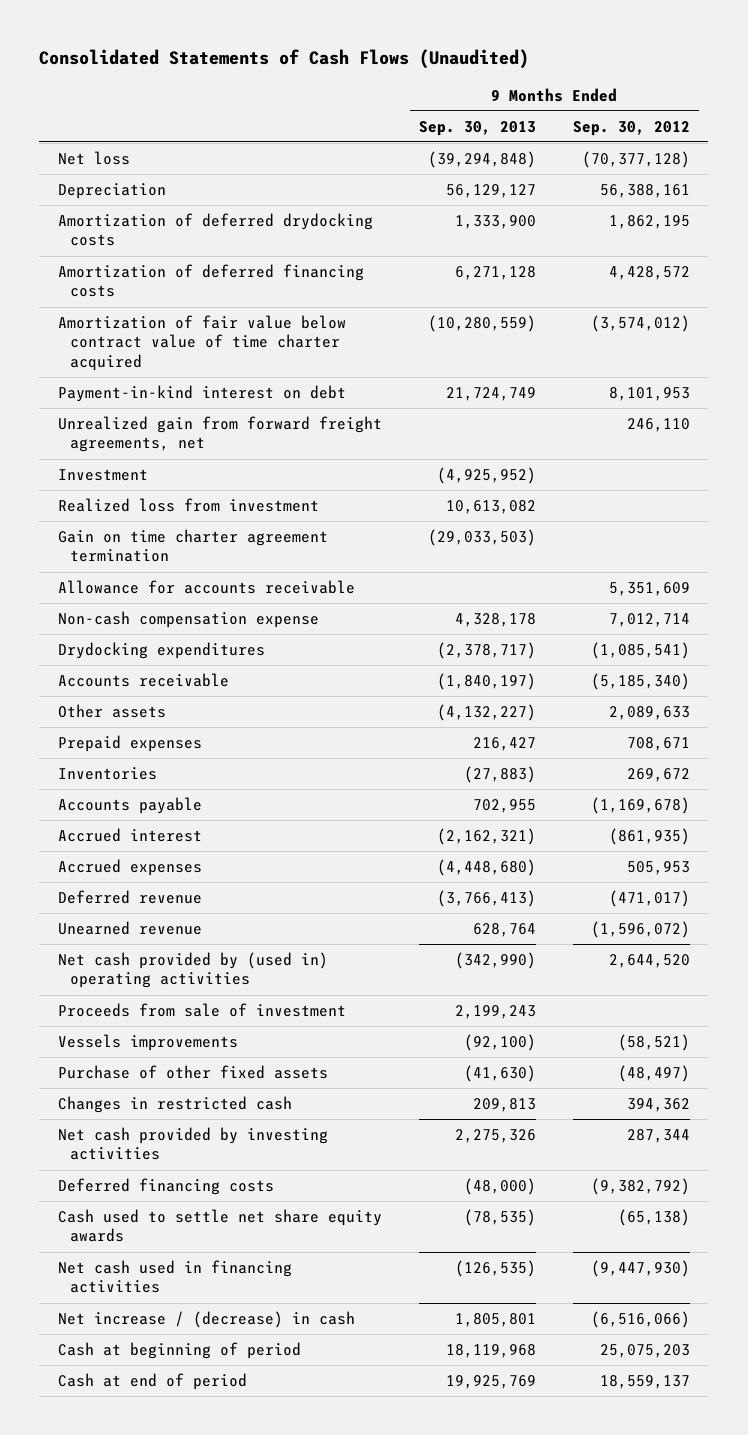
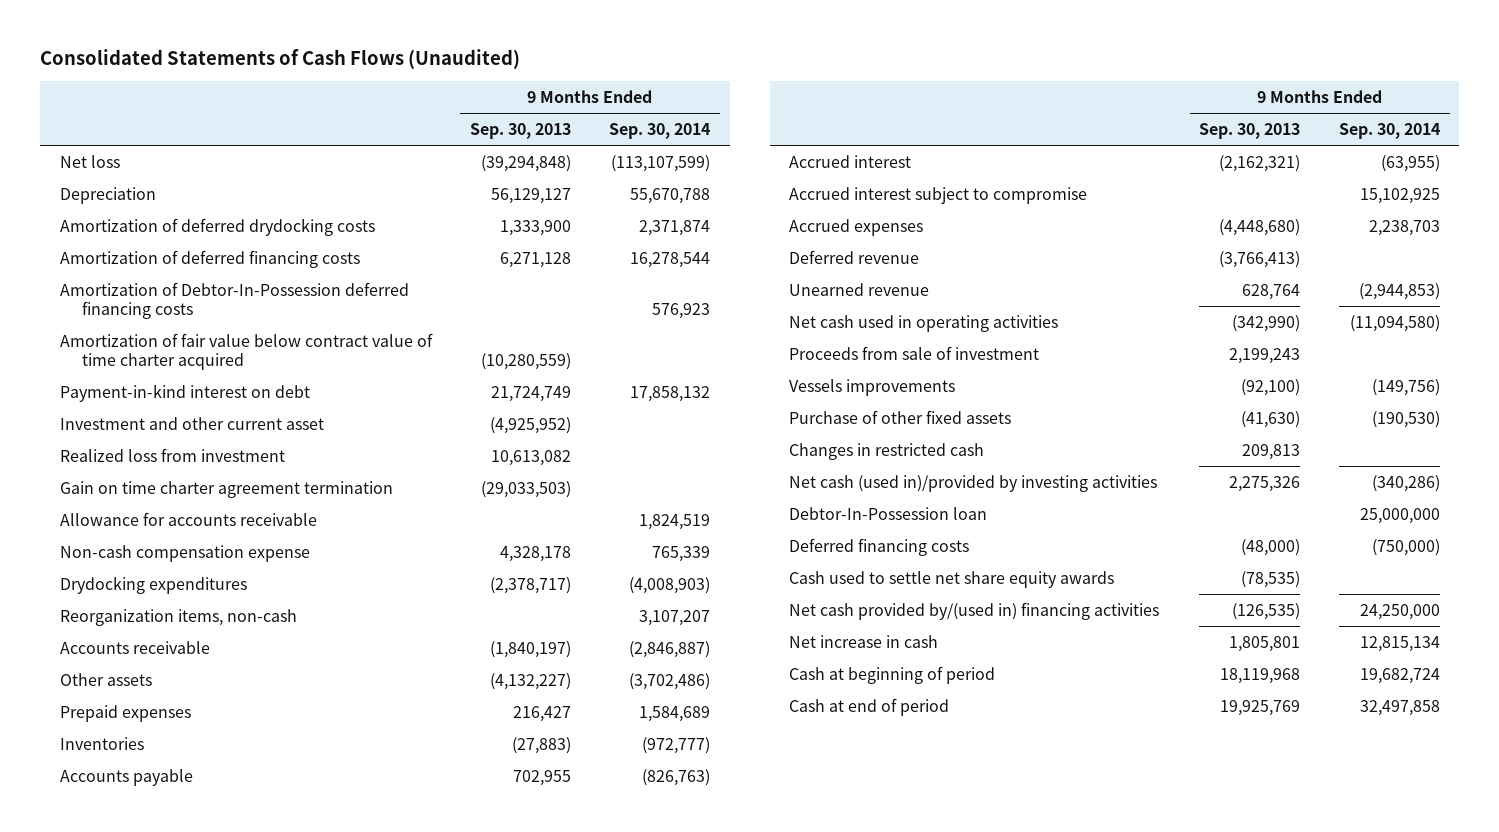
[572,120,690,136] Sep. 30, 2012 -> none
none -> [609,123,711,140] Sep. 30, 2014
none -> [59,281,409,320] Amortization of Debtor-In-Possession deferred financing costs
[57,416,382,453] Unrealized gain from forward freight agreements, net -> none
[57,469,148,482] Investment -> [59,416,324,430] Investment and other current asset
none -> [59,608,297,626] Reorganization items, non-cash
none -> [789,186,1088,204] Accrued interest subject to compromise
[57,952,328,989] Net cash provided by (used in) operating activities -> [789,314,1059,332] Net cash used in operating activities
[57,1127,328,1161] Net cash provided by investing activities -> [789,474,1158,492] Net cash (used in)/provided by investing activities
none -> [789,506,988,520] Debtor-In-Possession loan
[57,1260,292,1294] Net cash used in financing activities -> [789,601,1160,620] Net cash provided by/(used in) financing activities
[57,1311,355,1329] Net increase / (decrease) in cash -> [789,634,939,648] Net increase in cash

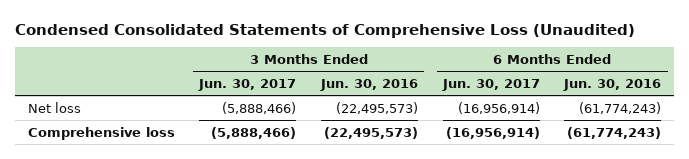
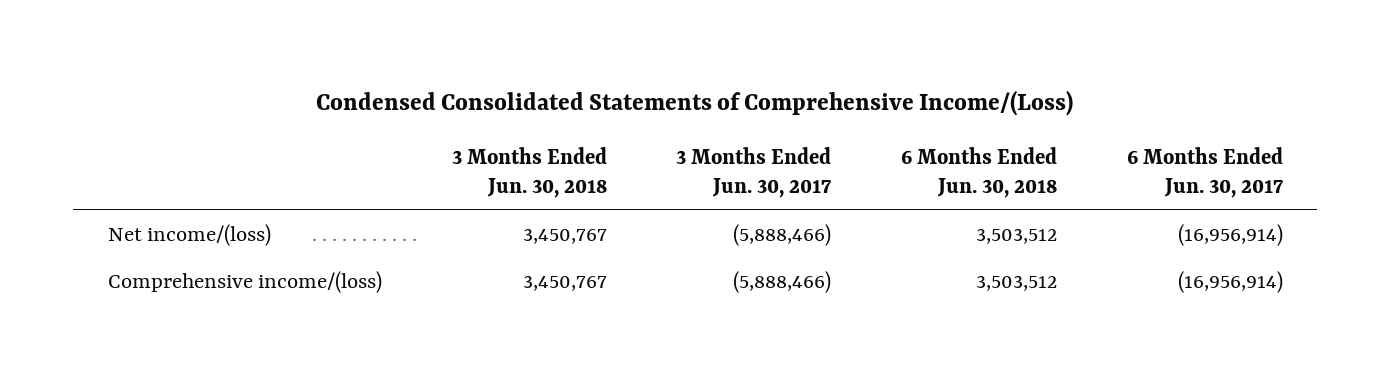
[15,23,636,38] Condensed Consolidated Statements of Comprehensive Loss (Unaudited) -> [316,89,1074,116] Condensed Consolidated Statements of Comprehensive Income/(Loss)
[320,78,419,91] Jun. 30, 2016 -> none
[563,78,662,91] Jun. 30, 2016 -> none
none -> [451,146,607,198] 3 Months Ended Jun. 30, 2018
none -> [901,146,1058,198] 6 Months Ended Jun. 30, 2018
[27,101,81,113] Net loss -> [108,224,272,247] Net income/(loss)
[27,126,175,140] Comprehensive loss -> [108,271,383,294] Comprehensive income/(loss)

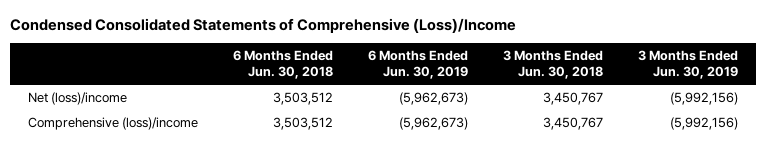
[316,89,1074,116] Condensed Consolidated Statements of Comprehensive Income/(Loss) -> [10,18,517,34] Condensed Consolidated Statements of Comprehensive (Loss)/Income
[676,146,832,198] 3 Months Ended Jun. 30, 2017 -> none
[1126,146,1283,198] 6 Months Ended Jun. 30, 2017 -> none
none -> [368,50,469,80] 6 Months Ended Jun. 30, 2019
none -> [638,50,739,80] 3 Months Ended Jun. 30, 2019
[108,224,272,247] Net income/(loss) -> [27,92,127,106] Net (loss)/income
[108,271,383,294] Comprehensive income/(loss) -> [27,117,198,131] Comprehensive (loss)/income

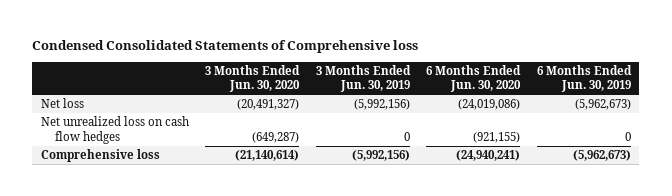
[10,18,517,34] Condensed Consolidated Statements of Comprehensive (Loss)/Income -> [32,40,419,54] Condensed Consolidated Statements of Comprehensive loss
[233,50,334,80] 6 Months Ended Jun. 30, 2018 -> none
[503,50,604,80] 3 Months Ended Jun. 30, 2018 -> none
none -> [205,64,301,93] 3 Months Ended Jun. 30, 2020
none -> [426,64,522,93] 6 Months Ended Jun. 30, 2020
[27,92,127,106] Net (loss)/income -> [40,98,84,109] Net loss
none -> [40,116,189,144] Net unrealized loss on cash flow hedges
[27,117,198,131] Comprehensive (loss)/income -> [40,149,160,163] Comprehensive loss

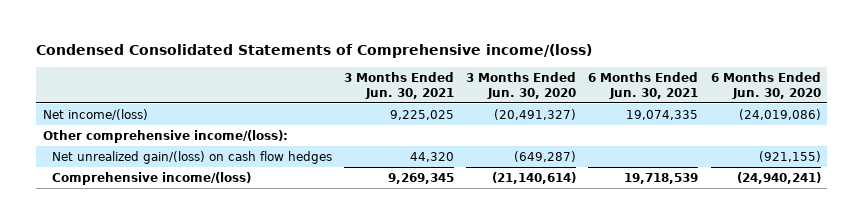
[32,40,419,54] Condensed Consolidated Statements of Comprehensive loss -> [36,44,593,59] Condensed Consolidated Statements of Comprehensive income/(loss)
[315,64,411,93] 3 Months Ended Jun. 30, 2019 -> none
[536,64,632,93] 6 Months Ended Jun. 30, 2019 -> none
none -> [343,72,454,99] 3 Months Ended Jun. 30, 2021
none -> [588,72,699,99] 6 Months Ended Jun. 30, 2021
[40,98,84,109] Net loss -> [42,108,148,120] Net income/(loss)
none -> [42,129,288,143] Other comprehensive income/(loss):
[40,116,189,144] Net unrealized loss on cash flow hedges -> [51,150,332,164] Net unrealized gain/(loss) on cash flow hedges
[40,149,160,163] Comprehensive loss -> [51,171,251,185] Comprehensive income/(loss)

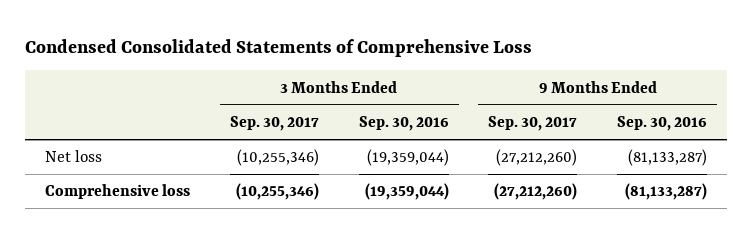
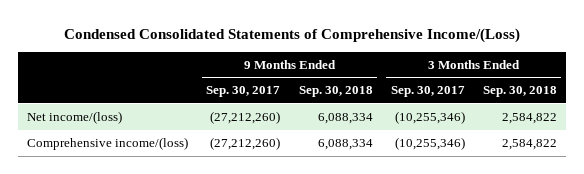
[25,38,533,57] Condensed Consolidated Statements of Comprehensive Loss -> [64,27,521,43] Condensed Consolidated Statements of Comprehensive Income/(Loss)
[358,115,449,131] Sep. 30, 2016 -> none
[617,115,708,131] Sep. 30, 2016 -> none
none -> [298,86,373,98] Sep. 30, 2018
none -> [482,86,557,98] Sep. 30, 2018
[45,150,103,163] Net loss -> [27,111,123,125] Net income/(loss)
[45,184,191,200] Comprehensive loss -> [27,137,189,151] Comprehensive income/(loss)

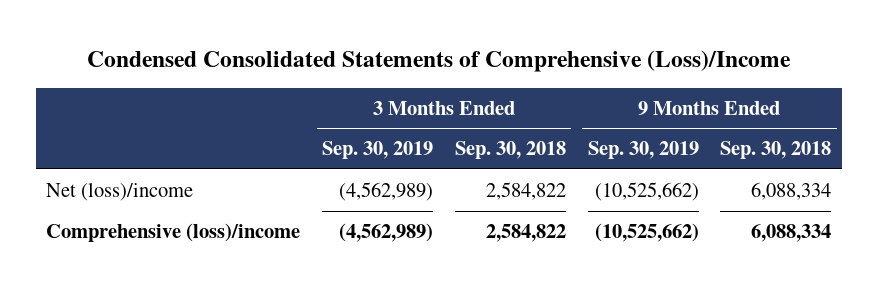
[64,27,521,43] Condensed Consolidated Statements of Comprehensive Income/(Loss) -> [86,50,791,73] Condensed Consolidated Statements of Comprehensive (Loss)/Income
[206,86,281,98] Sep. 30, 2017 -> none
[390,86,465,98] Sep. 30, 2017 -> none
none -> [322,141,434,160] Sep. 30, 2019
none -> [587,141,699,160] Sep. 30, 2019
[27,111,123,125] Net income/(loss) -> [46,182,194,201] Net (loss)/income
[27,137,189,151] Comprehensive income/(loss) -> [46,222,301,242] Comprehensive (loss)/income

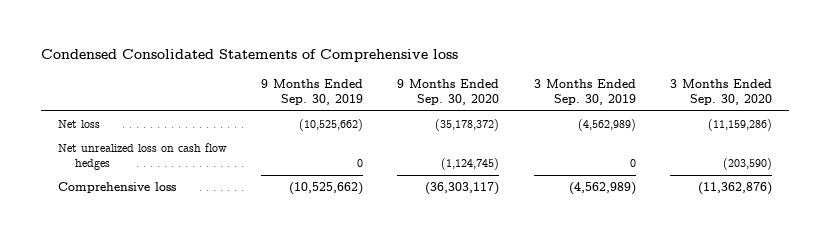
[86,50,791,73] Condensed Consolidated Statements of Comprehensive (Loss)/Income -> [40,49,458,63] Condensed Consolidated Statements of Comprehensive loss
[454,141,566,160] Sep. 30, 2018 -> none
[720,141,832,160] Sep. 30, 2018 -> none
none -> [397,78,500,105] 9 Months Ended Sep. 30, 2020
none -> [669,78,772,105] 3 Months Ended Sep. 30, 2020
[46,182,194,201] Net (loss)/income -> [57,120,100,129] Net loss
none -> [57,143,227,171] Net unrealized loss on cash flow hedges
[46,222,301,242] Comprehensive (loss)/income -> [57,182,176,194] Comprehensive loss

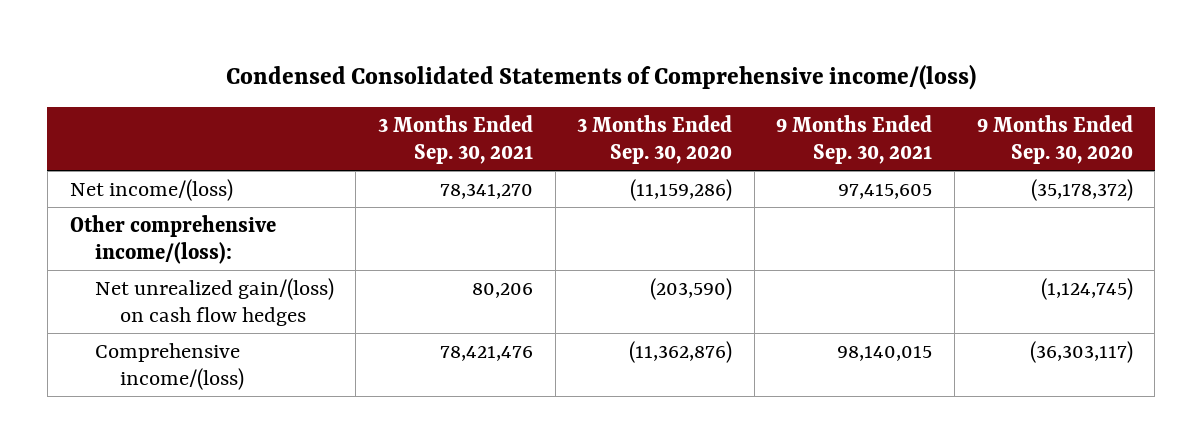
[40,49,458,63] Condensed Consolidated Statements of Comprehensive loss -> [226,63,977,90] Condensed Consolidated Statements of Comprehensive income/(loss)
[261,78,364,105] 9 Months Ended Sep. 30, 2019 -> none
[533,78,636,105] 3 Months Ended Sep. 30, 2019 -> none
none -> [378,114,534,164] 3 Months Ended Sep. 30, 2021
none -> [776,114,933,164] 9 Months Ended Sep. 30, 2021
[57,120,100,129] Net loss -> [69,178,233,201] Net income/(loss)
none -> [69,214,276,264] Other comprehensive income/(loss):
[57,143,227,171] Net unrealized loss on cash flow hedges -> [94,277,334,326] Net unrealized gain/(loss) on cash flow hedges
[57,182,176,194] Comprehensive loss -> [94,342,245,390] Comprehensive income/(loss)

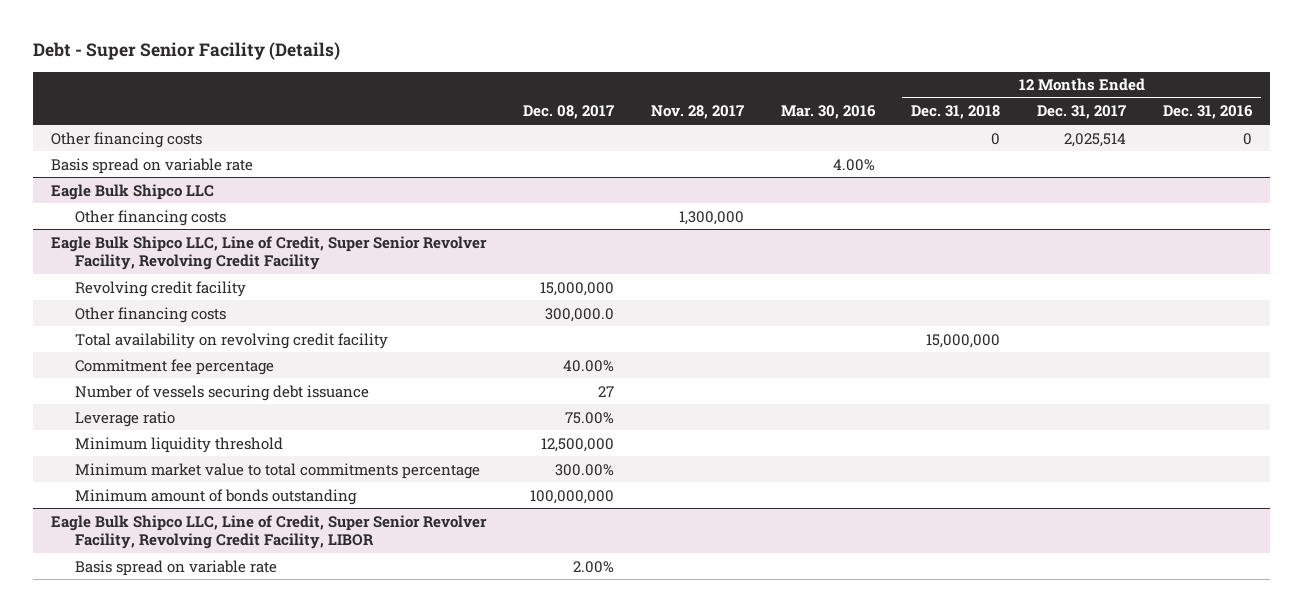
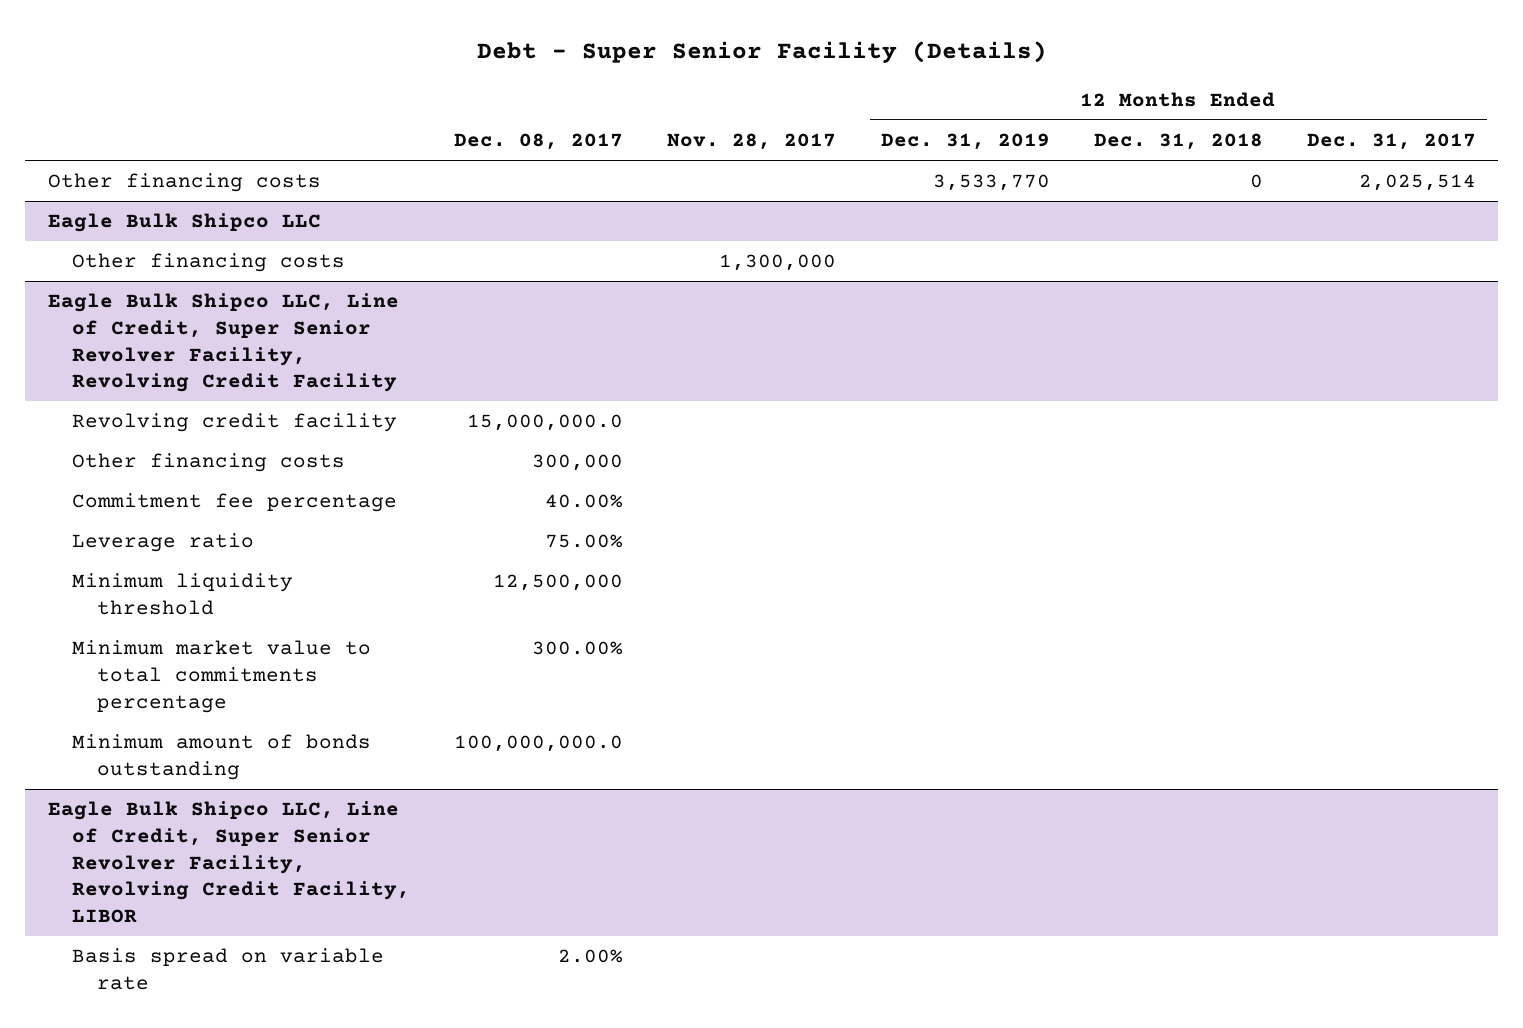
[780,105,876,120] Mar. 30, 2016 -> none
[1163,105,1254,120] Dec. 31, 2016 -> none
none -> [880,133,1050,151] Dec. 31, 2019
[51,157,254,174] Basis spread on variable rate -> none
[75,332,389,349] Total availability on revolving credit facility -> none
[540,281,615,296] 15,000,000 -> [467,414,624,432] 15,000,000.0
[545,307,615,322] 300,000.0 -> [532,454,624,472] 300,000
[75,384,370,401] Number of vessels securing debt issuance -> none
[530,489,615,504] 100,000,000 -> [454,735,624,753] 100,000,000.0

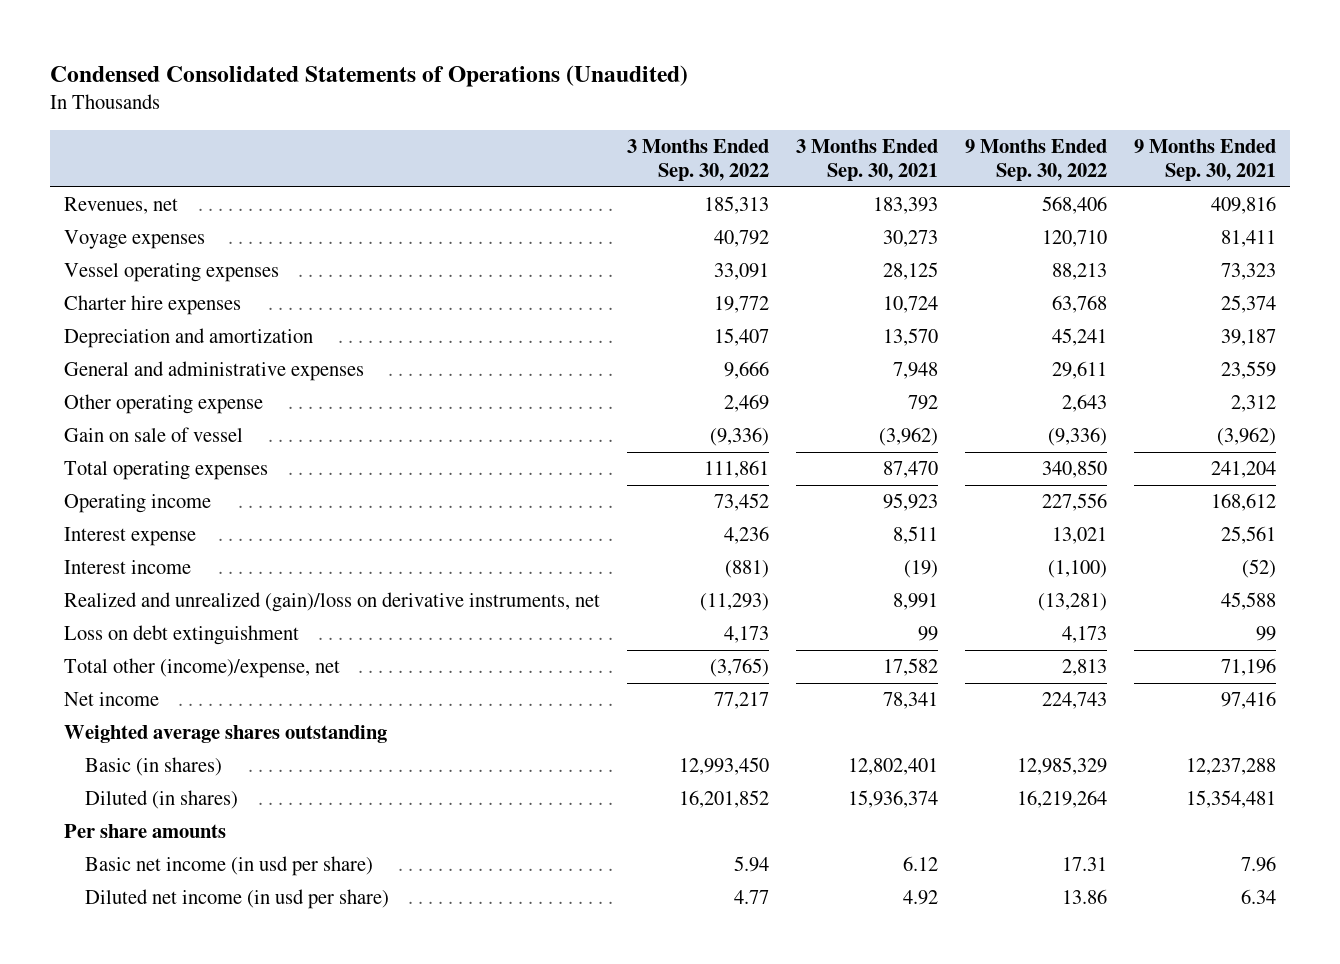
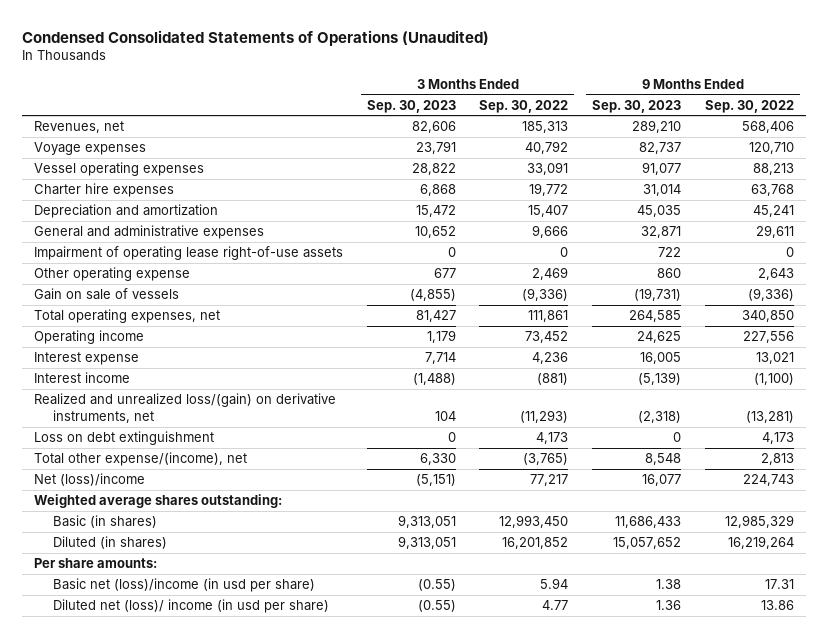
[796,139,939,181] 3 Months Ended Sep. 30, 2021 -> none
[1134,139,1277,181] 9 Months Ended Sep. 30, 2021 -> none
none -> [366,99,456,113] Sep. 30, 2023
none -> [592,99,682,113] Sep. 30, 2023
none -> [34,246,344,261] Impairment of operating lease right-of-use assets
[63,427,243,443] Gain on sale of vessel -> [34,288,180,301] Gain on sale of vessels
[63,461,268,481] Total operating expenses -> [34,309,221,324] Total operating expenses, net
[63,592,600,613] Realized and unrealized (gain)/loss on derivative instruments, net -> [34,393,337,424] Realized and unrealized loss/(gain) on derivative instruments, net
[63,658,340,679] Total other (income)/expense, net -> [34,452,248,467] Total other expense/(income), net
[63,692,159,707] Net income -> [34,473,146,487] Net (loss)/income
[63,725,387,744] Weighted average shares outstanding -> [34,494,283,509] Weighted average shares outstanding:
[63,824,226,839] Per share amounts -> [34,558,158,569] Per share amounts:
[84,856,373,877] Basic net income (in usd per share) -> [52,578,315,593] Basic net (loss)/income (in usd per share)
[84,889,389,910] Diluted net income (in usd per share) -> [52,599,329,614] Diluted net (loss)/ income (in usd per share)

